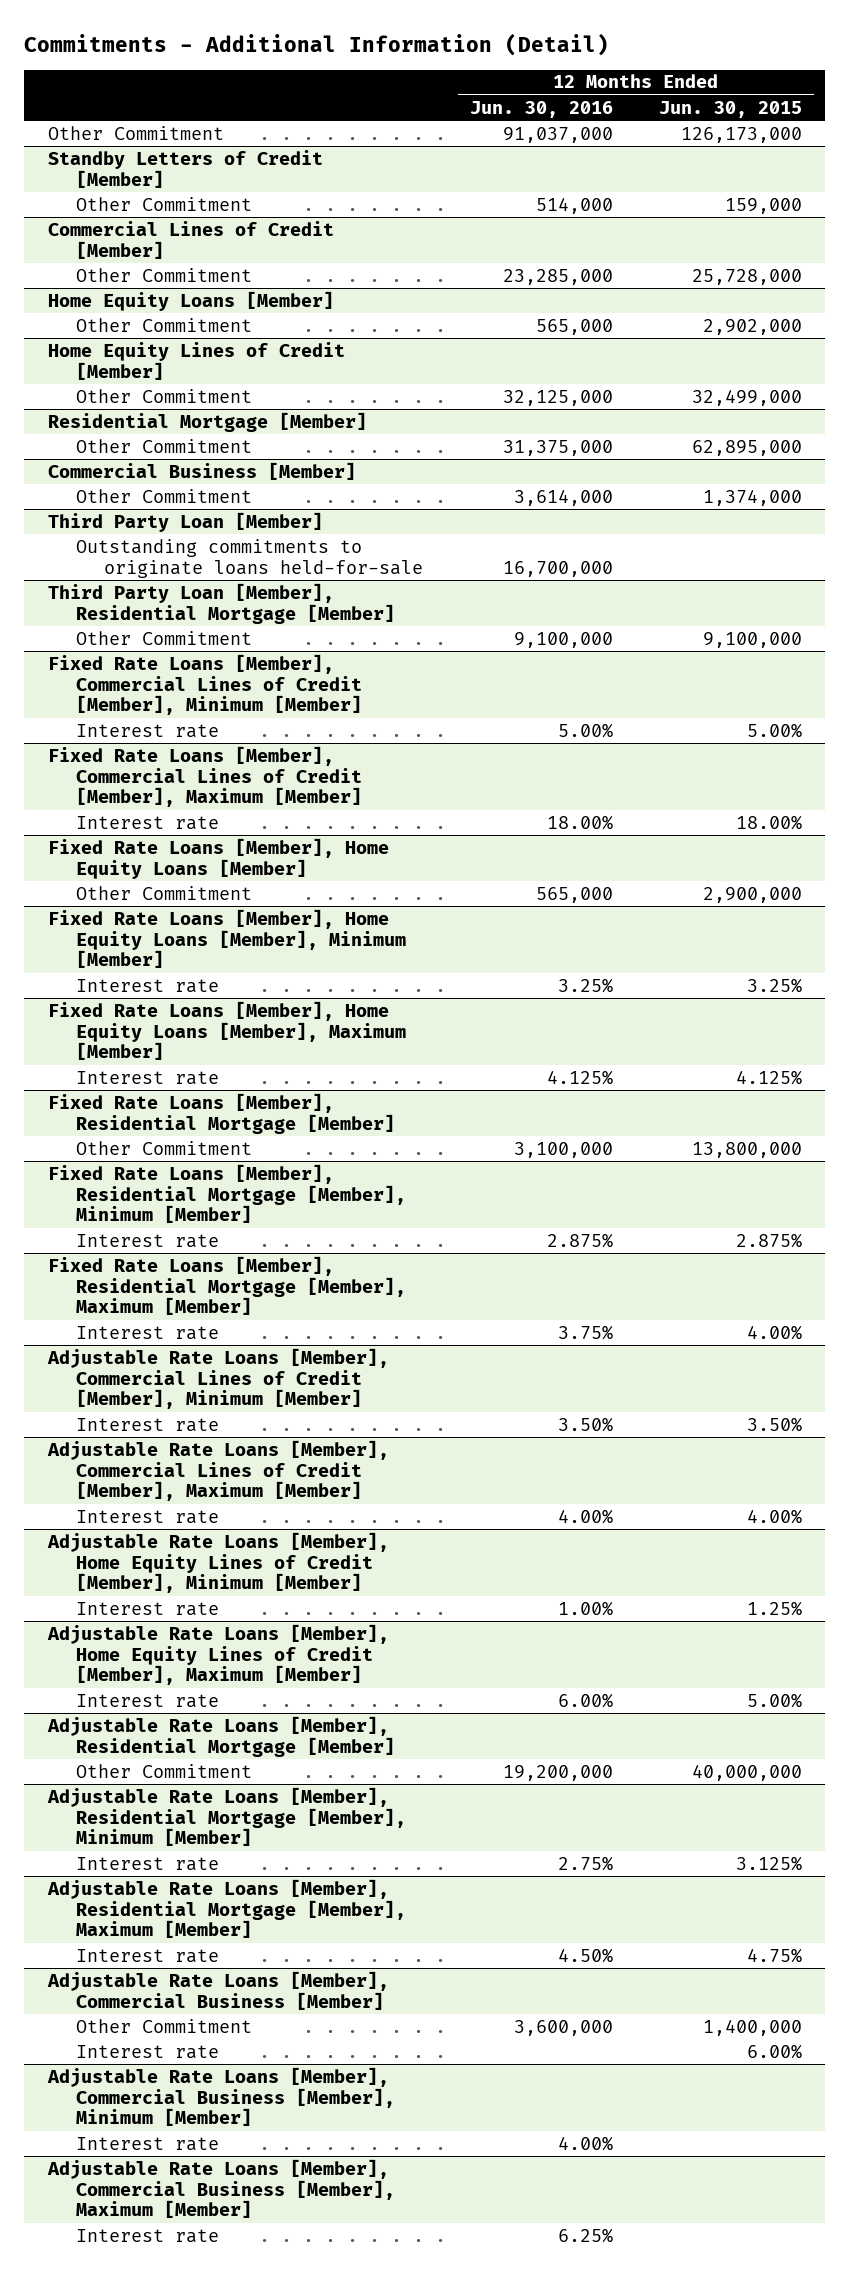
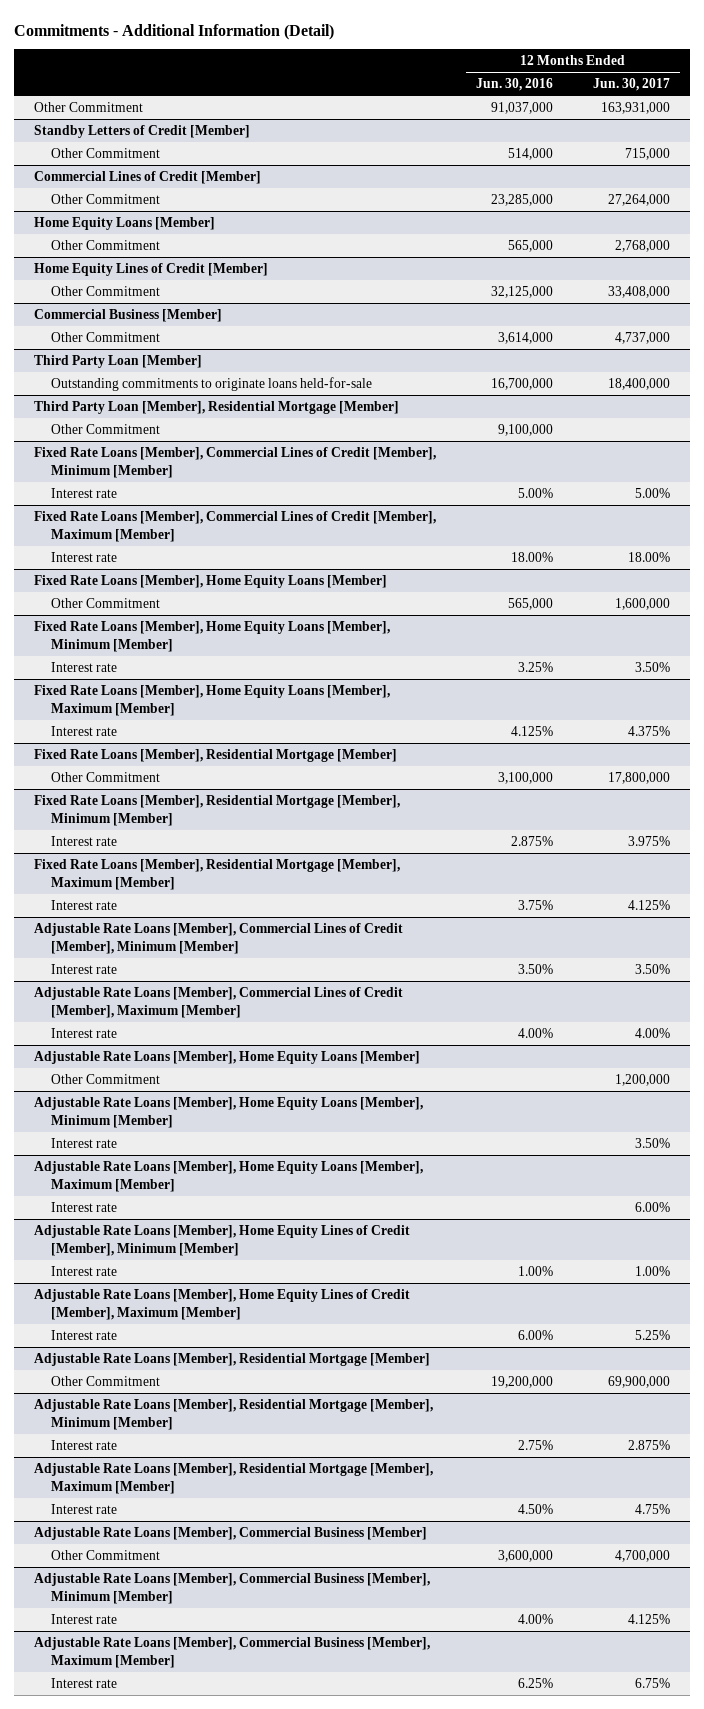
[659,100,803,118] Jun. 30, 2015 -> none
none -> [592,78,670,92] Jun. 30, 2017
[47,411,367,432] Residential Mortgage [Member] -> none
[75,438,252,453] Other Commitment -> none
none -> [34,1050,421,1064] Adjustable Rate Loans [Member], Home Equity Loans [Member]
none -> [50,1073,160,1084] Other Commitment
none -> [34,1096,424,1128] Adjustable Rate Loans [Member], Home Equity Loans [Member], Minimum [Member]
none -> [50,1137,117,1148] Interest rate
none -> [34,1160,424,1192] Adjustable Rate Loans [Member], Home Equity Loans [Member], Maximum [Member]
none -> [50,1201,117,1212] Interest rate
[75,2044,219,2059] Interest rate -> none

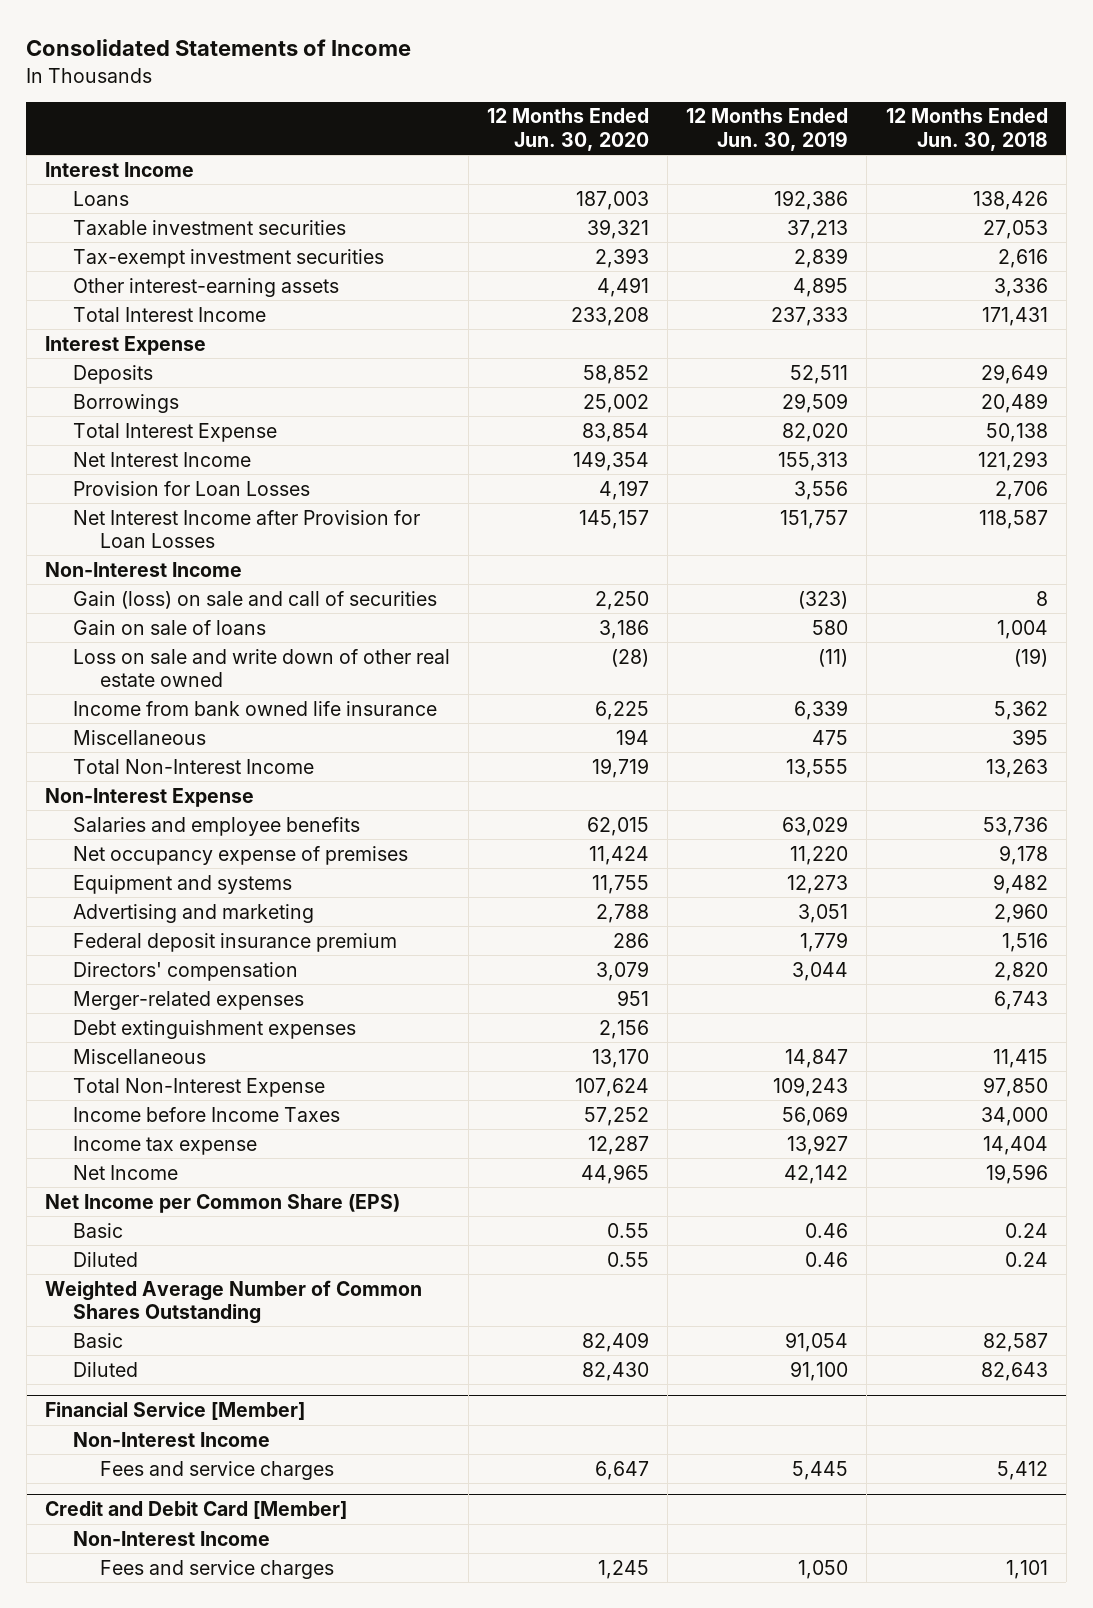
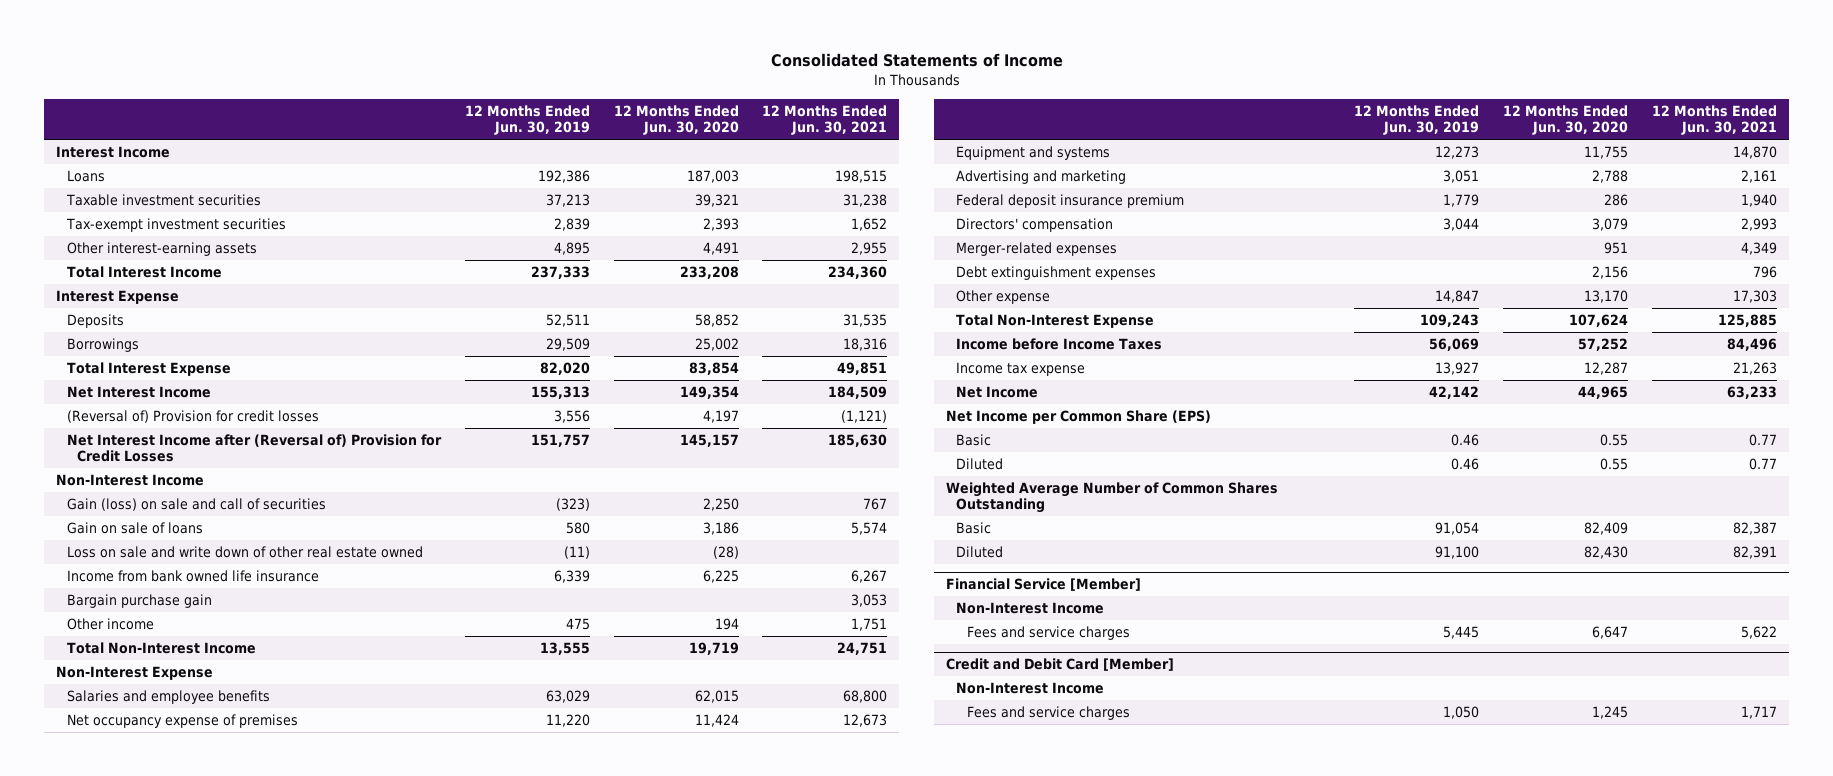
[885,108,1048,151] 12 Months Ended Jun. 30, 2018 -> none
none -> [762,104,888,136] 12 Months Ended Jun. 30, 2021
[72,480,310,496] Provision for Loan Losses -> [66,410,319,424] (Reversal of) Provision for credit losses
[72,509,420,548] Net Interest Income after Provision for Loan Losses -> [66,434,442,463] Net Interest Income after (Reversal of) Provision for Credit Losses
none -> [66,594,212,609] Bargain purchase gain
[72,729,206,745] Miscellaneous -> [66,618,154,631] Other income
[72,1048,206,1064] Miscellaneous -> [956,290,1051,305] Other expense

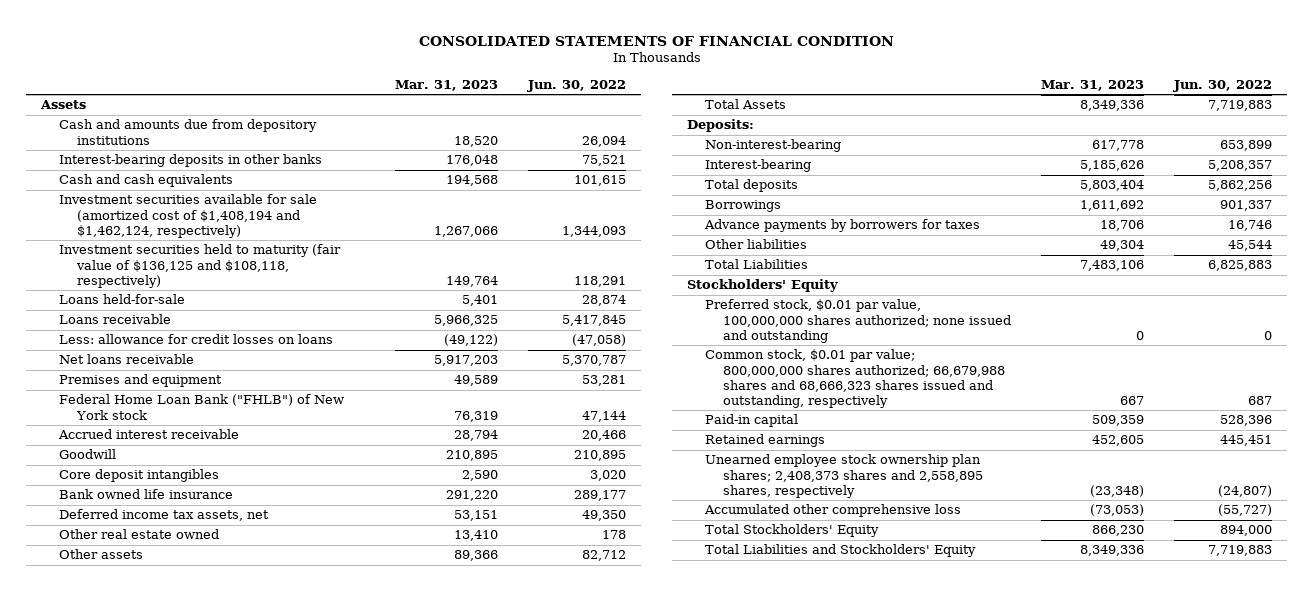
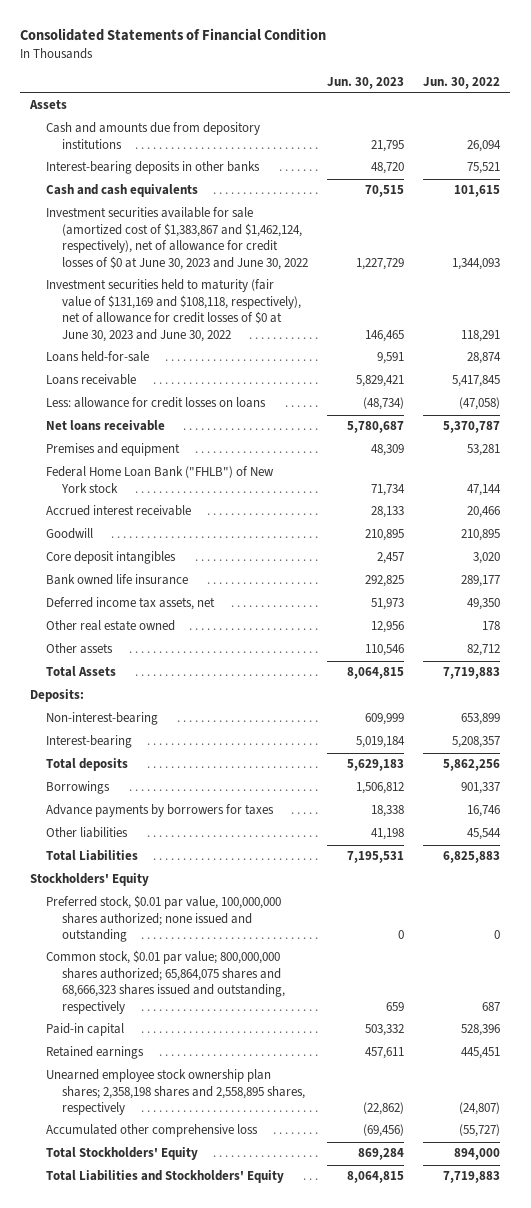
[418,35,894,46] CONSOLIDATED STATEMENTS OF FINANCIAL CONDITION -> [20,28,327,42] Consolidated Statements of Financial Condition
[394,79,498,91] Mar. 31, 2023 -> none
none -> [327,76,405,89] Jun. 30, 2023
[59,194,318,238] Investment securities available for sale (amortized cost of $1,408,194 and $1,462,124, respectively) -> [45,207,308,270] Investment securities available for sale (amortized cost of $1,383,867 and $1,462,124, respectively), net of allowance for credit losses of $0 at June 30, 2023 and June 30, 2022
[59,244,342,288] Investment securities held to maturity (fair value of $136,125 and $108,118, respectively) -> [45,279,301,342] Investment securities held to maturity (fair value of $131,169 and $108,118, respectively), net of allowance for credit losses of $0 at June 30, 2023 and June 30, 2022
[704,349,1005,408] Common stock, $0.01 par value; 800,000,000 shares authorized; 66,679,988 shares and 68,666,323 shares issued and outstanding, respectively -> [45,950,285,1014] Common stock, $0.01 par value; 800,000,000 shares authorized; 65,864,075 shares and 68,666,323 shares issued and outstanding, respectively
[704,454,983,498] Unearned employee stock ownership plan shares; 2,408,373 shares and 2,558,895 shares, respectively -> [45,1069,305,1116] Unearned employee stock ownership plan shares; 2,358,198 shares and 2,558,895 shares, respectively

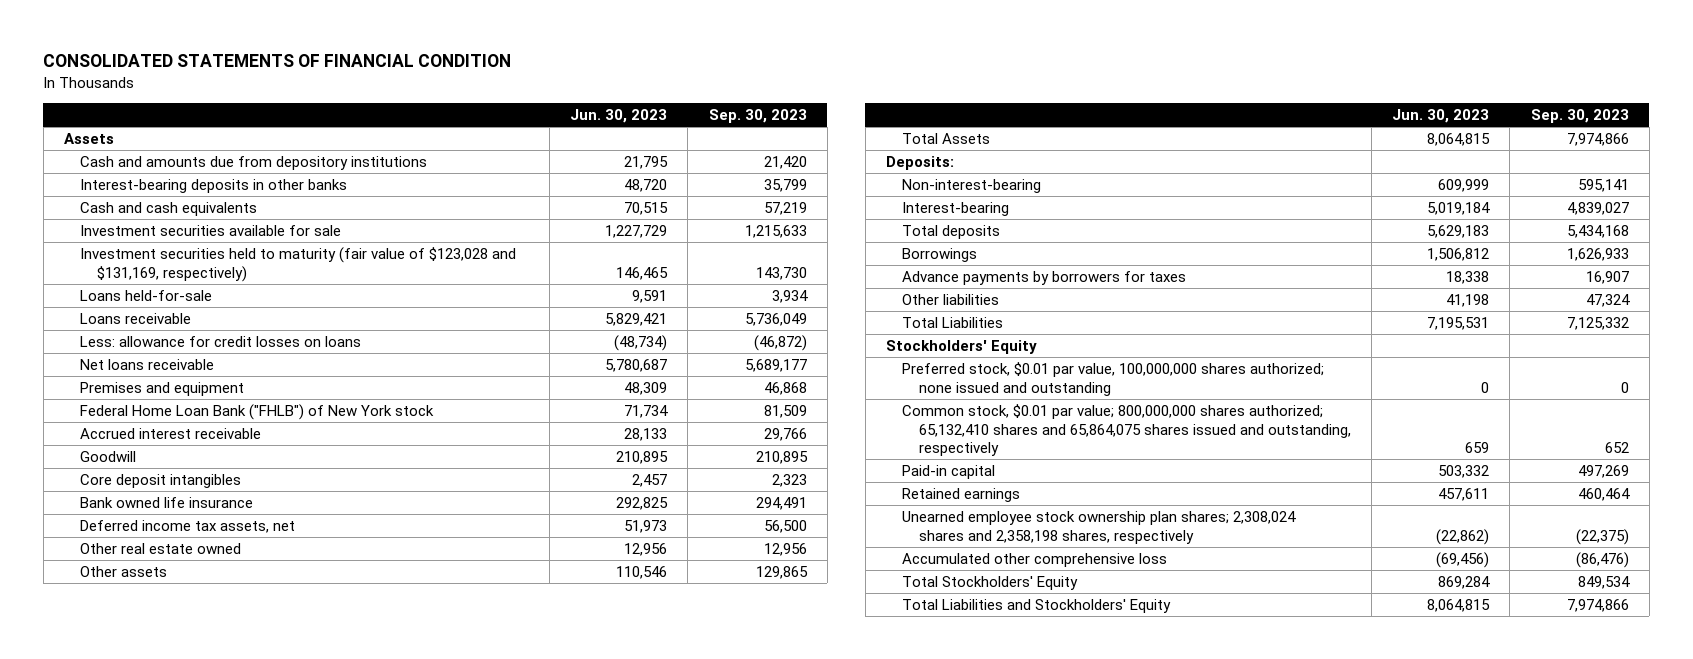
[20,28,327,42] Consolidated Statements of Financial Condition -> [43,53,512,67] CONSOLIDATED STATEMENTS OF FINANCIAL CONDITION
[423,76,501,89] Jun. 30, 2022 -> none
none -> [708,108,807,123] Sep. 30, 2023
[45,207,308,270] Investment securities available for sale (amortized cost of $1,383,867 and $1,462,124, respectively), net of allowance for credit losses of $0 at June 30, 2023 and June 30, 2022 -> [80,225,342,237] Investment securities available for sale
[45,279,301,342] Investment securities held to maturity (fair value of $131,169 and $108,118, respectively), net of allowance for credit losses of $0 at June 30, 2023 and June 30, 2022 -> [80,247,517,282] Investment securities held to maturity (fair value of $123,028 and $131,169, respectively)
[45,950,285,1014] Common stock, $0.01 par value; 800,000,000 shares authorized; 65,864,075 shares and 68,666,323 shares issued and outstanding, respectively -> [902,404,1351,456] Common stock, $0.01 par value; 800,000,000 shares authorized; 65,132,410 shares and 65,864,075 shares issued and outstanding, respectively
[45,1069,305,1116] Unearned employee stock ownership plan shares; 2,358,198 shares and 2,558,895 shares, respectively -> [902,511,1297,544] Unearned employee stock ownership plan shares; 2,308,024 shares and 2,358,198 shares, respectively

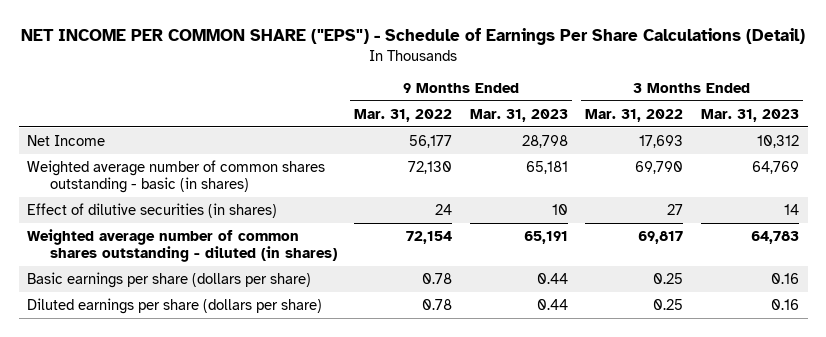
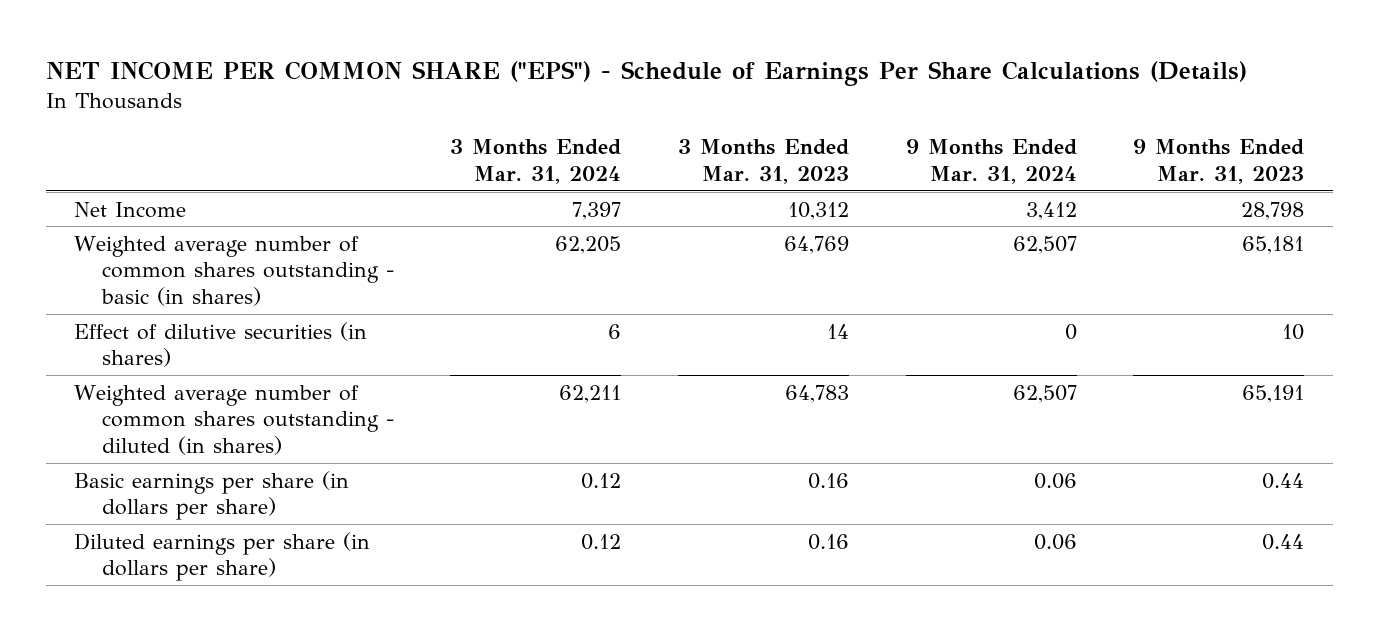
[21,27,806,45] NET INCOME PER COMMON SHARE ("EPS") - Schedule of Earnings Per Share Calculations (Detail) -> [45,61,1247,87] NET INCOME PER COMMON SHARE ("EPS") - Schedule of Earnings Per Share Calculations (Details)
[354,108,453,122] Mar. 31, 2022 -> none
[585,108,684,122] Mar. 31, 2022 -> none
none -> [450,139,622,185] 3 Months Ended Mar. 31, 2024
none -> [905,139,1077,185] 9 Months Ended Mar. 31, 2024
[27,271,312,288] Basic earnings per share (dollars per share) -> [74,470,350,521] Basic earnings per share (in dollars per share)
[27,297,323,314] Diluted earnings per share (dollars per share) -> [74,531,371,582] Diluted earnings per share (in dollars per share)

